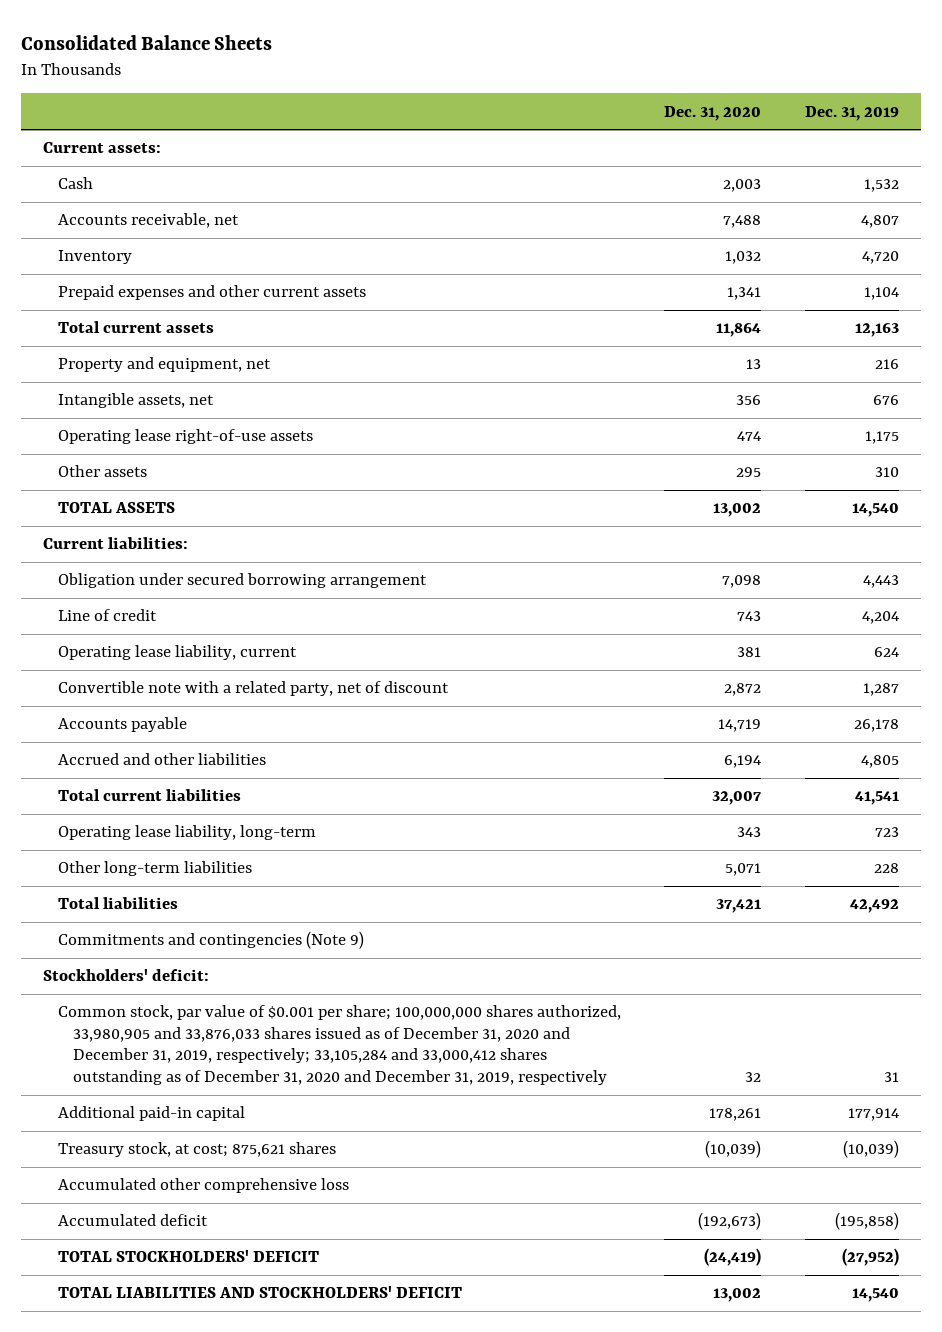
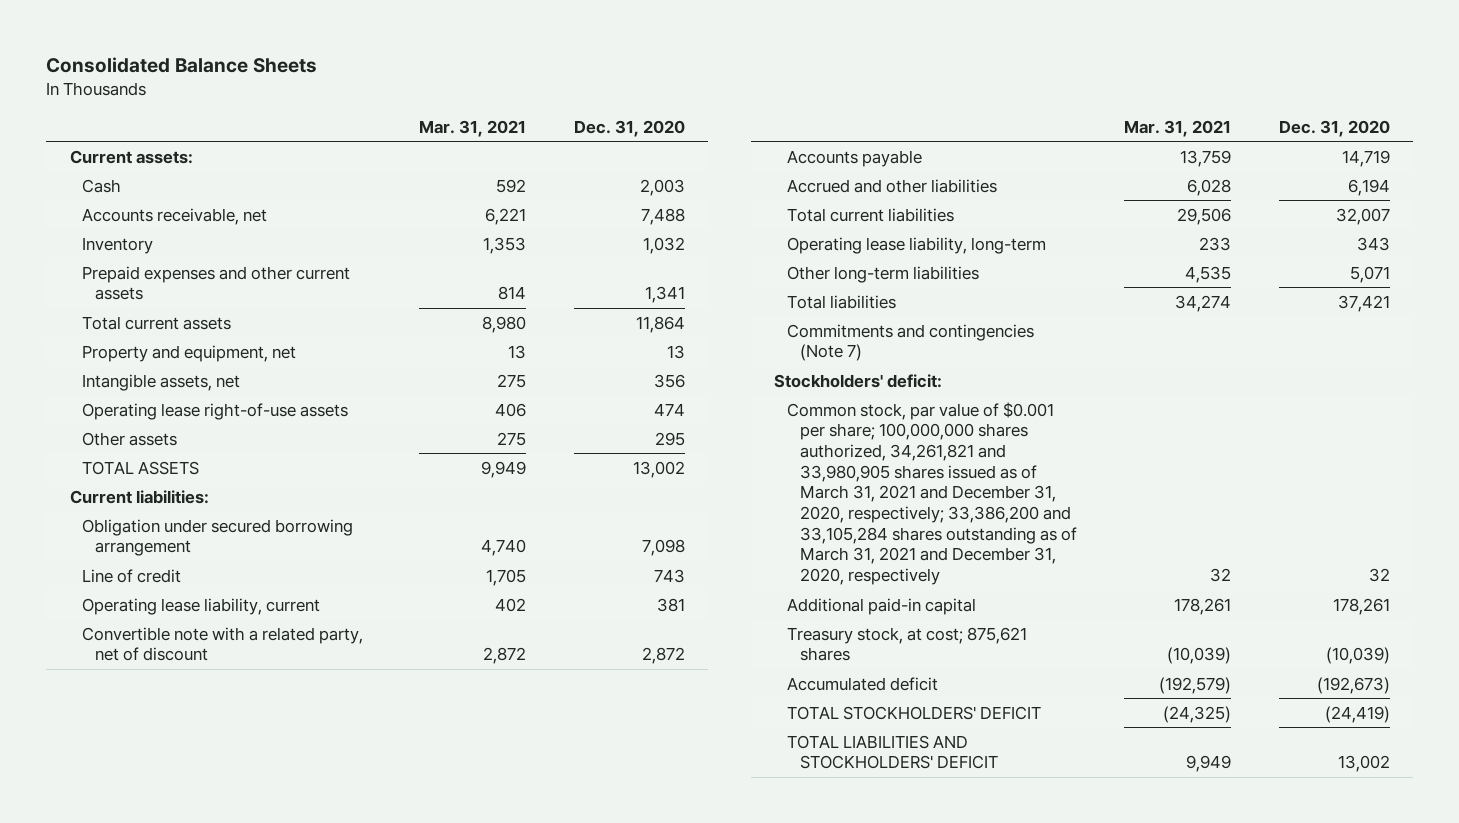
[804,105,899,121] Dec. 31, 2019 -> none
none -> [419,119,527,137] Mar. 31, 2021
[58,931,365,950] Commitments and contingencies (Note 9) -> [787,323,1035,362] Commitments and contingencies (Note 7)
[58,1005,622,1086] Common stock, par value of $0.001 per share; 100,000,000 shares authorized, 33,980,905 and 33,876,033 shares issued as of December 31, 2020 and December 31, 2019, respectively; 33,105,284 and 33,000,412 shares outstanding as of December 31, 2020 and December 31, 2019, respectively -> [787,401,1077,585] Common stock, par value of $0.001 per share; 100,000,000 shares authorized, 34,261,821 and 33,980,905 shares issued as of March 31, 2021 and December 31, 2020, respectively; 33,386,200 and 33,105,284 shares outstanding as of March 31, 2021 and December 31, 2020, respectively
[58,1178,350,1194] Accumulated other comprehensive loss -> none

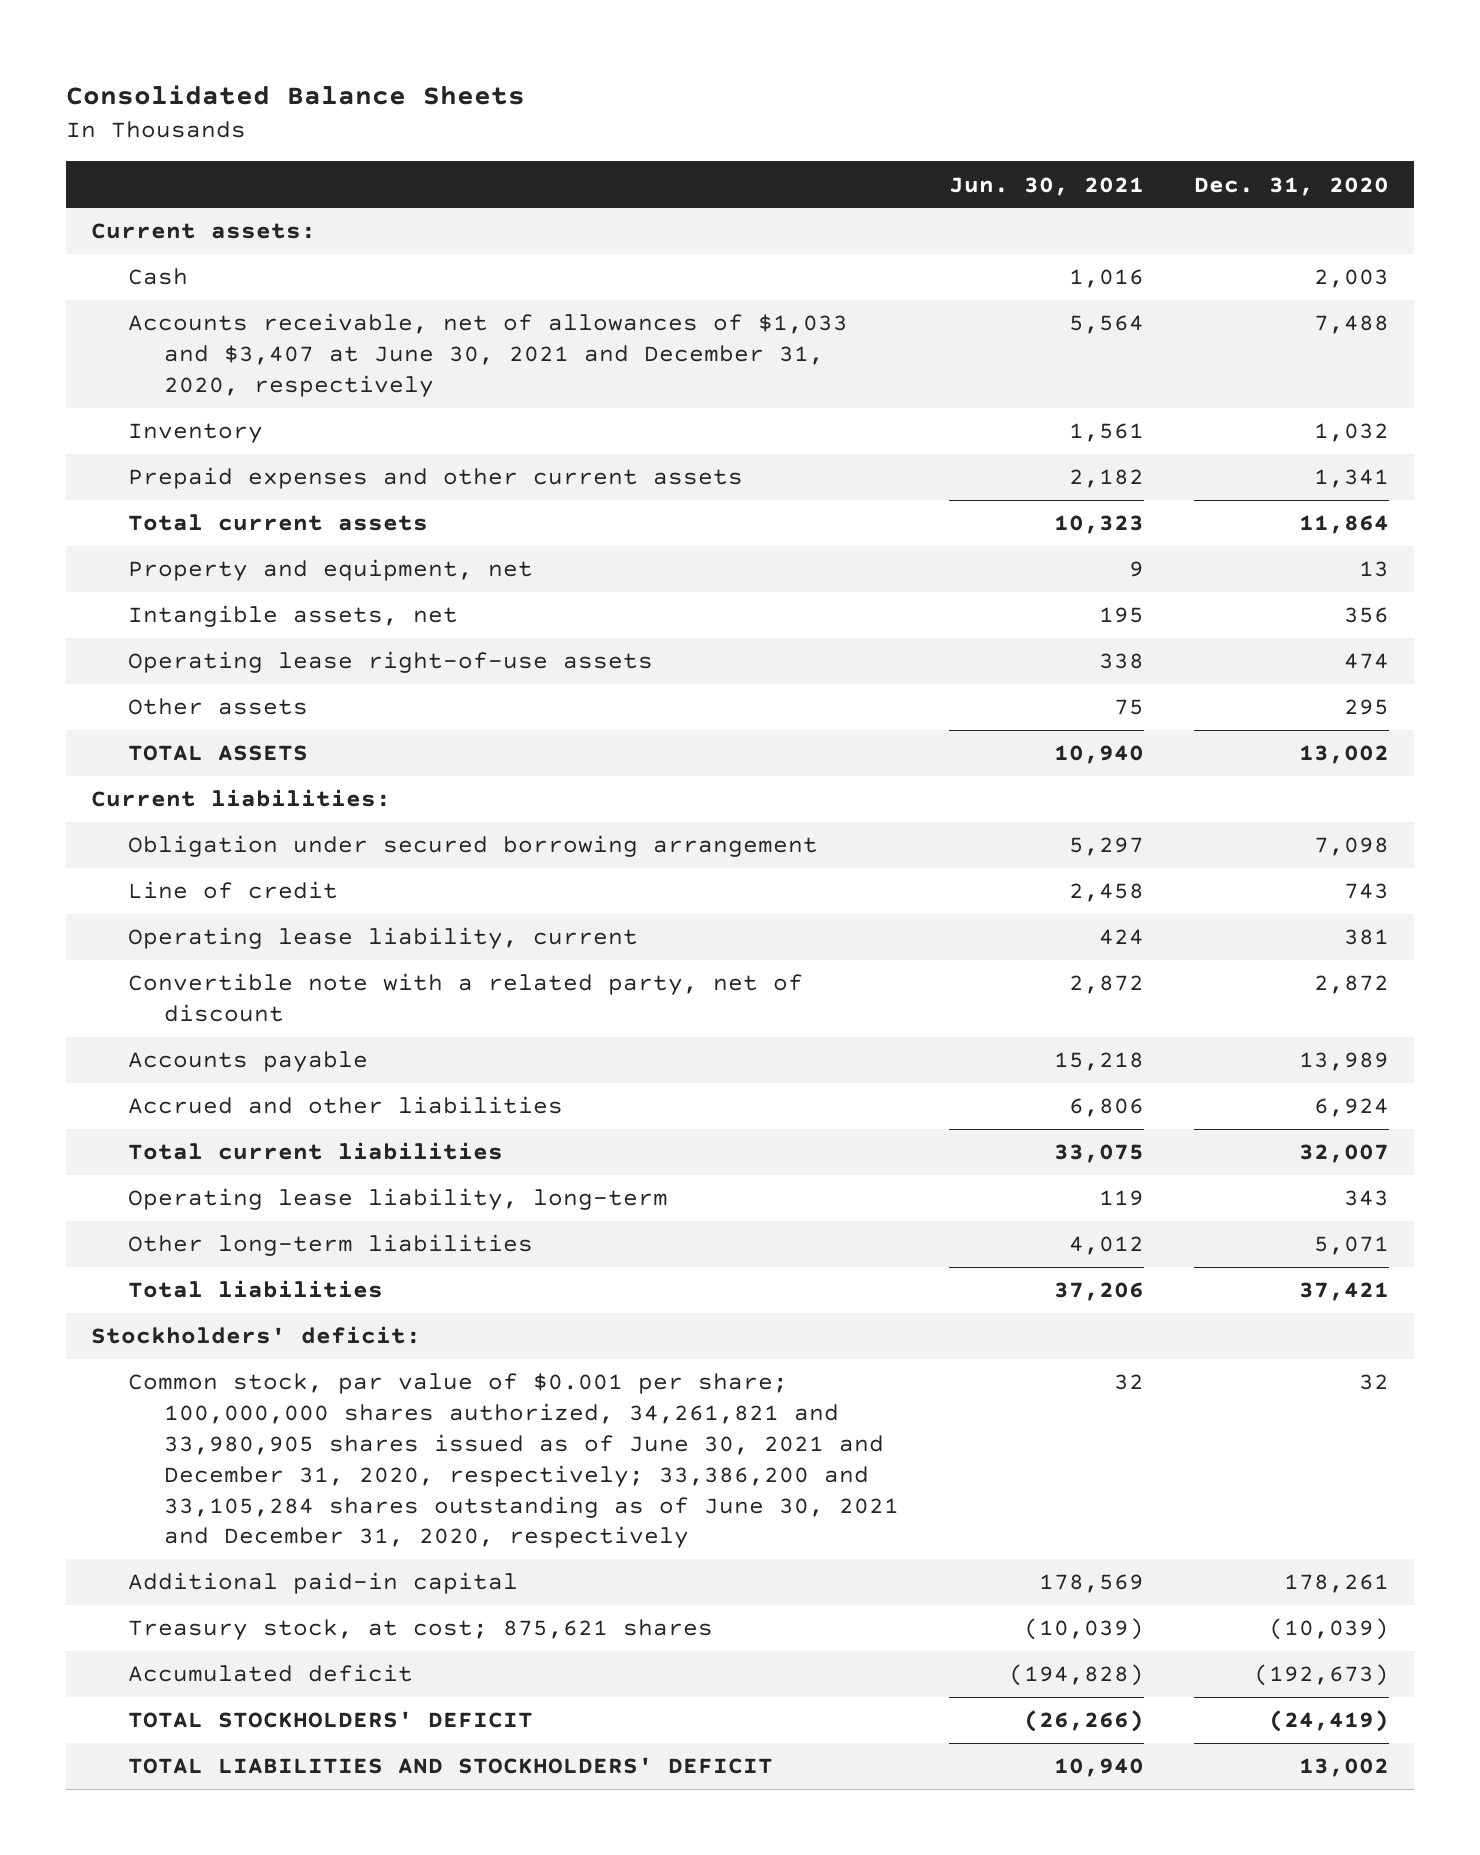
[419,119,527,137] Mar. 31, 2021 -> none
none -> [948,176,1144,196] Jun. 30, 2021
[82,207,268,225] Accounts receivable, net -> [127,313,848,397] Accounts receivable, net of allowances of $1,033 and $3,407 at June 30, 2021 and December 31, 2020, respectively
[1341,149,1390,167] 14,719 -> [1298,1052,1389,1072] 13,989
[1347,178,1390,196] 6,194 -> [1313,1098,1389,1118] 6,924
[787,323,1035,362] Commitments and contingencies (Note 7) -> none
[787,401,1077,585] Common stock, par value of $0.001 per share; 100,000,000 shares authorized, 34,261,821 and 33,980,905 shares issued as of March 31, 2021 and December 31, 2020, respectively; 33,386,200 and 33,105,284 shares outstanding as of March 31, 2021 and December 31, 2020, respectively -> [127,1373,900,1549] Common stock, par value of $0.001 per share; 100,000,000 shares authorized, 34,261,821 and 33,980,905 shares issued as of June 30, 2021 and December 31, 2020, respectively; 33,386,200 and 33,105,284 shares outstanding as of June 30, 2021 and December 31, 2020, respectively

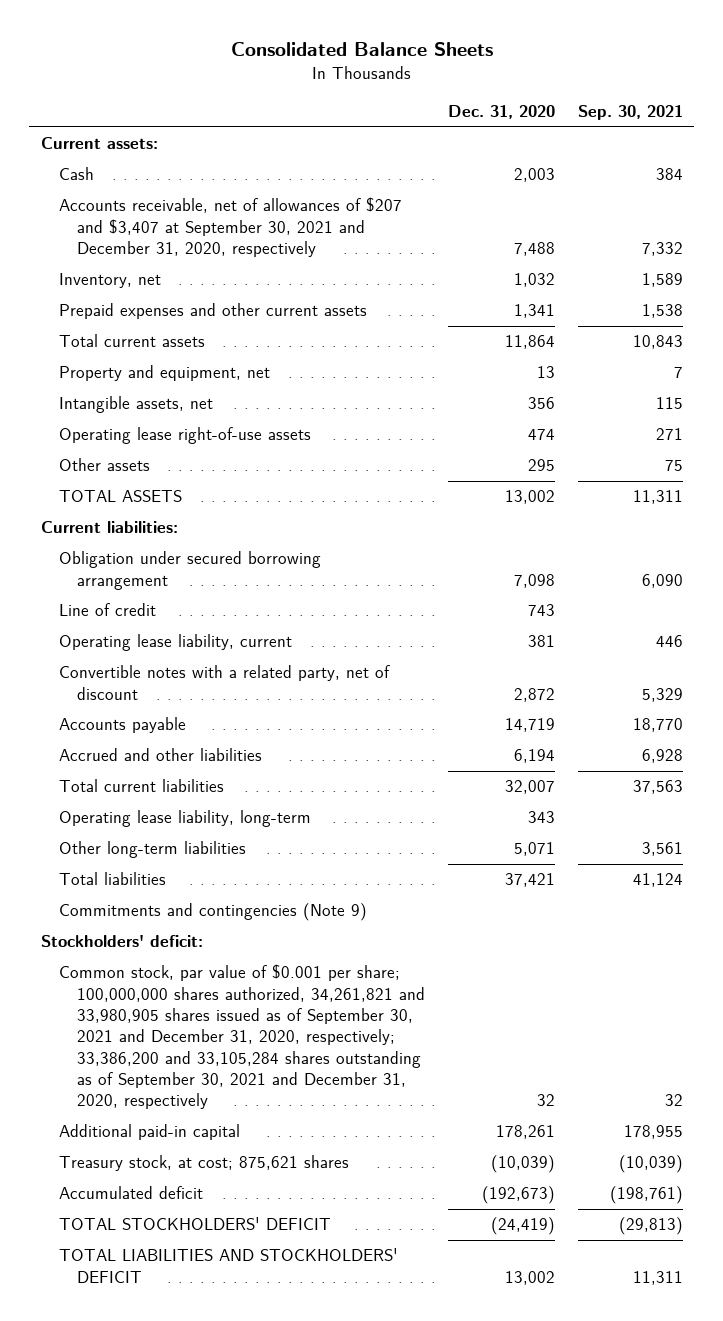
[948,176,1144,196] Jun. 30, 2021 -> none
none -> [577,105,683,121] Sep. 30, 2021
[127,313,848,397] Accounts receivable, net of allowances of $1,033 and $3,407 at June 30, 2021 and December 31, 2020, respectively -> [58,197,402,258] Accounts receivable, net of allowances of $207 and $3,407 at September 30, 2021 and December 31, 2020, respectively
[127,423,263,444] Inventory -> [58,273,161,289] Inventory, net
[127,973,803,1023] Convertible note with a related party, net of discount -> [58,665,390,700] Convertible notes with a related party, net of discount
[1298,1052,1389,1072] 13,989 -> [504,718,555,733] 14,719
[1313,1098,1389,1118] 6,924 -> [513,749,555,764] 6,194
none -> [58,903,367,922] Commitments and contingencies (Note 9)
[127,1373,900,1549] Common stock, par value of $0.001 per share; 100,000,000 shares authorized, 34,261,821 and 33,980,905 shares issued as of June 30, 2021 and December 31, 2020, respectively; 33,386,200 and 33,105,284 shares outstanding as of June 30, 2021 and December 31, 2020, respectively -> [58,964,425,1110] Common stock, par value of $0.001 per share; 100,000,000 shares authorized, 34,261,821 and 33,980,905 shares issued as of September 30, 2021 and December 31, 2020, respectively; 33,386,200 and 33,105,284 shares outstanding as of September 30, 2021 and December 31, 2020, respectively

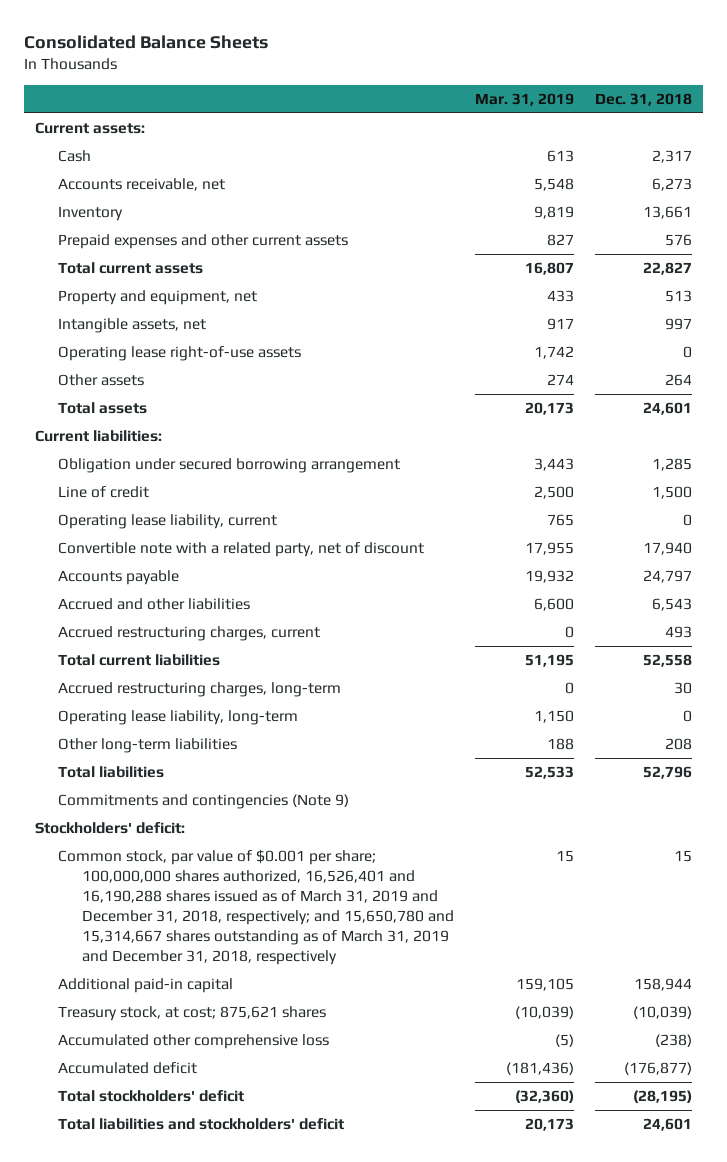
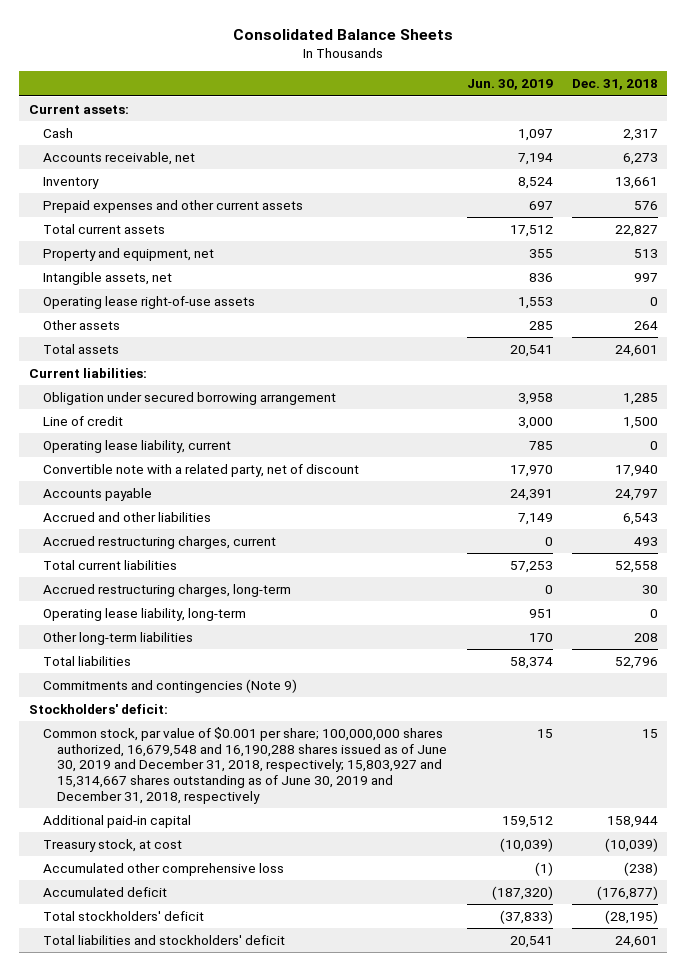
[474,92,574,106] Mar. 31, 2019 -> none
none -> [466,79,553,91] Jun. 30, 2019
[58,849,454,966] Common stock, par value of $0.001 per share; 100,000,000 shares authorized, 16,526,401 and 16,190,288 shares issued as of March 31, 2019 and December 31, 2018, respectively; and 15,650,780 and 15,314,667 shares outstanding as of March 31, 2019 and December 31, 2018, respectively -> [43,726,448,804] Common stock, par value of $0.001 per share; 100,000,000 shares authorized, 16,679,548 and 16,190,288 shares issued as of June 30, 2019 and December 31, 2018, respectively; 15,803,927 and 15,314,667 shares outstanding as of June 30, 2019 and December 31, 2018, respectively
[58,1005,327,1021] Treasury stock, at cost; 875,621 shares -> [43,838,183,852] Treasury stock, at cost

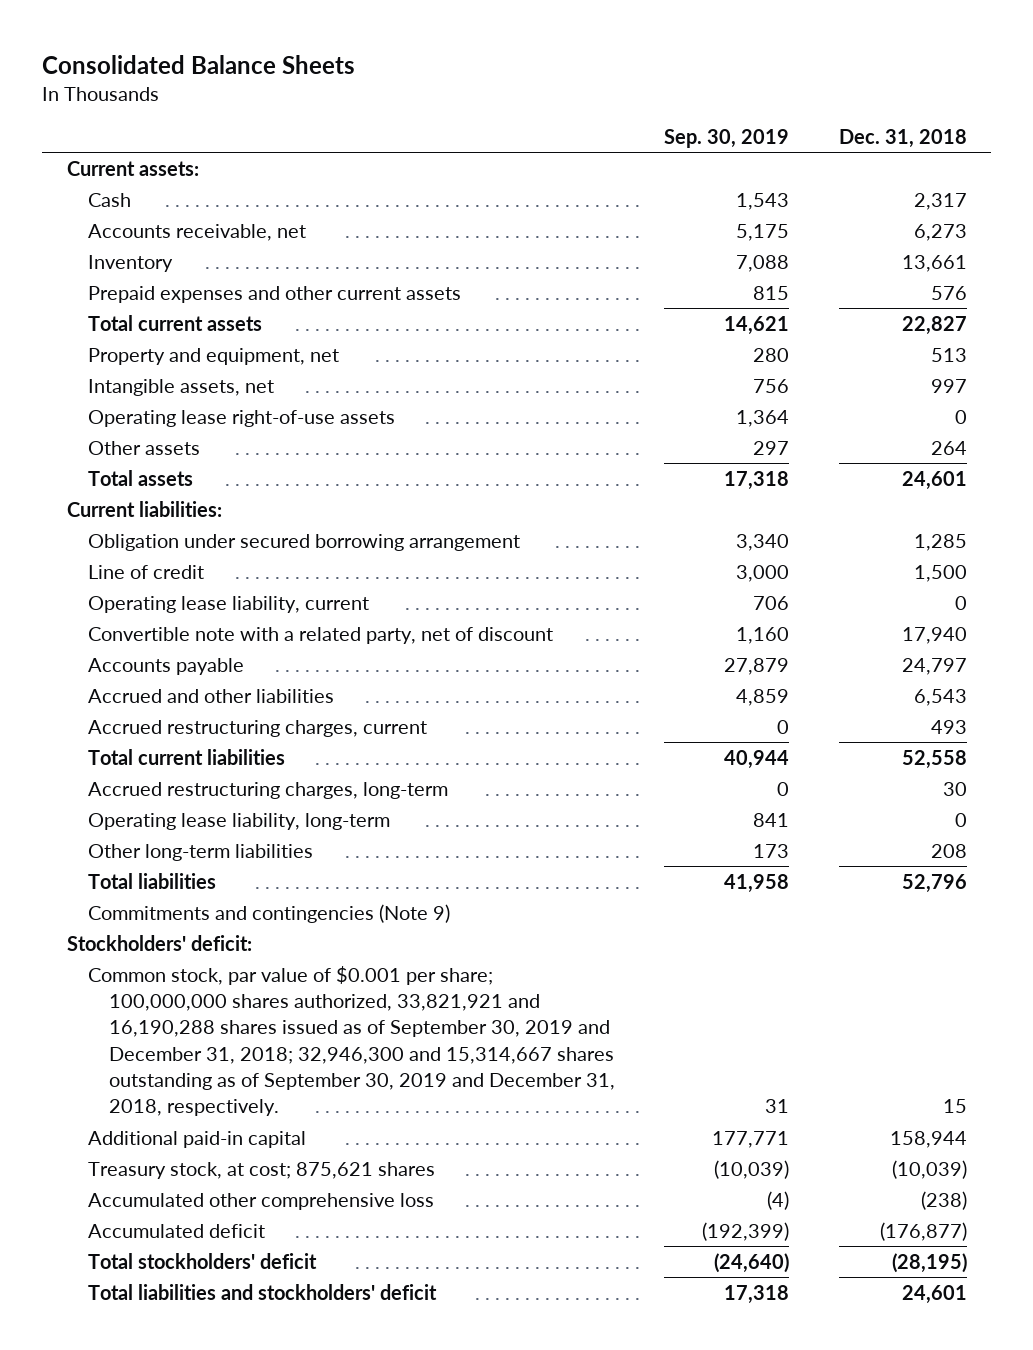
[466,79,553,91] Jun. 30, 2019 -> none
none -> [664,129,790,149] Sep. 30, 2019
[43,726,448,804] Common stock, par value of $0.001 per share; 100,000,000 shares authorized, 16,679,548 and 16,190,288 shares issued as of June 30, 2019 and December 31, 2018, respectively; 15,803,927 and 15,314,667 shares outstanding as of June 30, 2019 and December 31, 2018, respectively -> [88,965,616,1117] Common stock, par value of $0.001 per share; 100,000,000 shares authorized, 33,821,921 and 16,190,288 shares issued as of September 30, 2019 and December 31, 2018; 32,946,300 and 15,314,667 shares outstanding as of September 30, 2019 and December 31, 2018, respectively.
[43,838,183,852] Treasury stock, at cost -> [88,1161,436,1179] Treasury stock, at cost; 875,621 shares

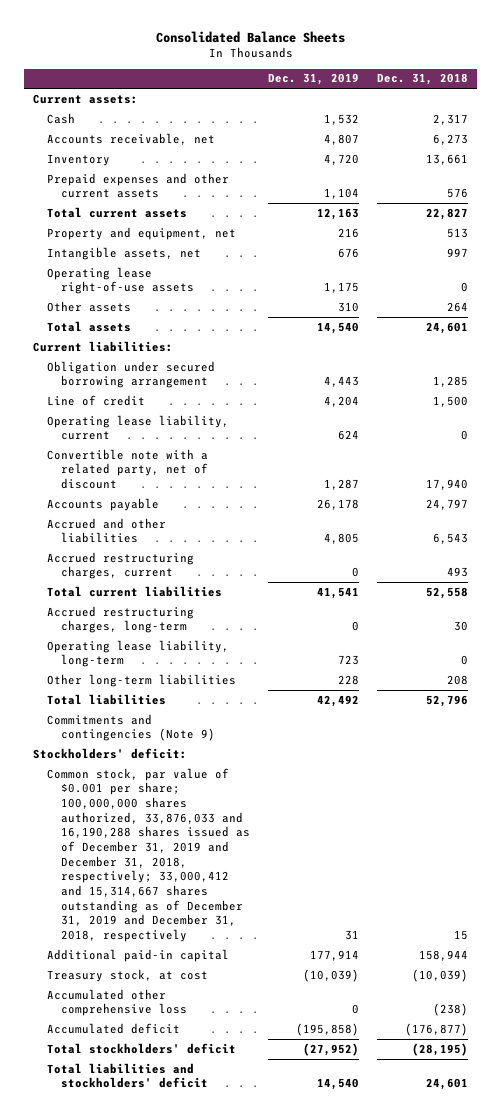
[664,129,790,149] Sep. 30, 2019 -> none
none -> [267,73,359,86] Dec. 31, 2019
[88,965,616,1117] Common stock, par value of $0.001 per share; 100,000,000 shares authorized, 33,821,921 and 16,190,288 shares issued as of September 30, 2019 and December 31, 2018; 32,946,300 and 15,314,667 shares outstanding as of September 30, 2019 and December 31, 2018, respectively. -> [46,767,250,943] Common stock, par value of $0.001 per share; 100,000,000 shares authorized, 33,876,033 and 16,190,288 shares issued as of December 31, 2019 and December 31, 2018, respectively; 33,000,412 and 15,314,667 shares outstanding as of December 31, 2019 and December 31, 2018, respectively
[88,1161,436,1179] Treasury stock, at cost; 875,621 shares -> [46,968,208,982] Treasury stock, at cost

